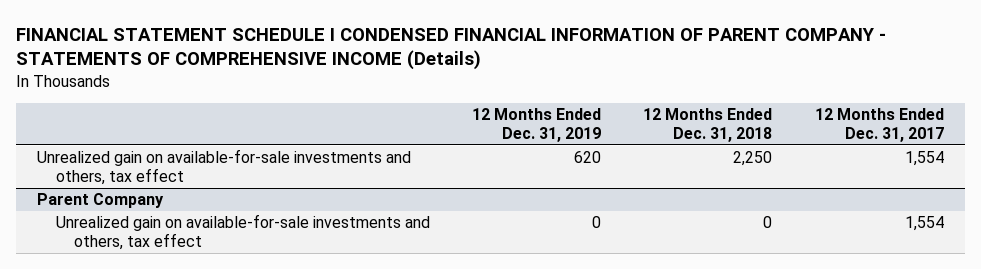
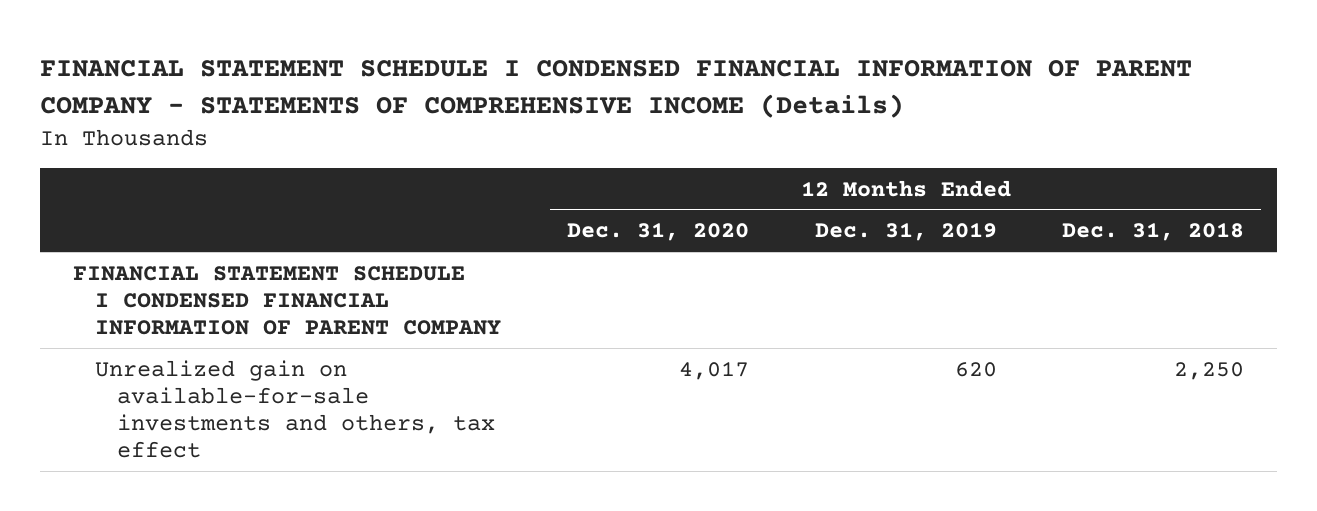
[814,108,944,142] 12 Months Ended Dec. 31, 2017 -> none
none -> [566,222,749,242] Dec. 31, 2020
none -> [72,265,501,335] FINANCIAL STATEMENT SCHEDULE I CONDENSED FINANCIAL INFORMATION OF PARENT COMPANY
[36,193,164,209] Parent Company -> none
[55,214,430,251] Unrealized gain on available-for-sale investments and others, tax effect -> none

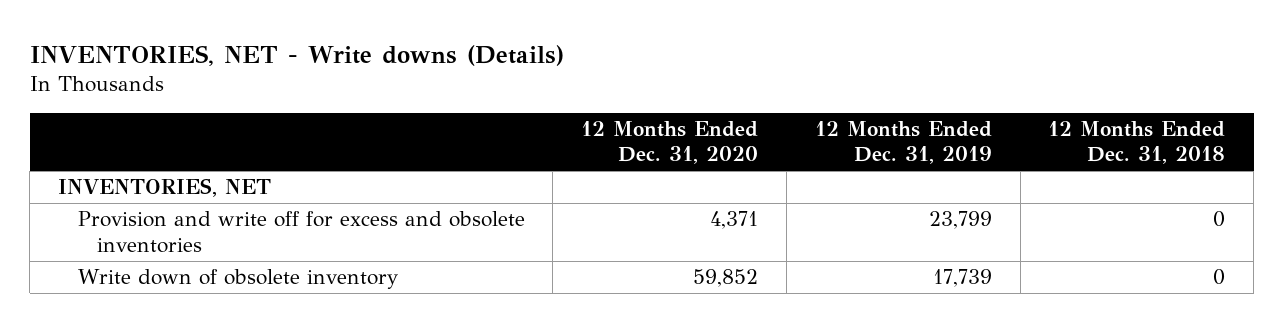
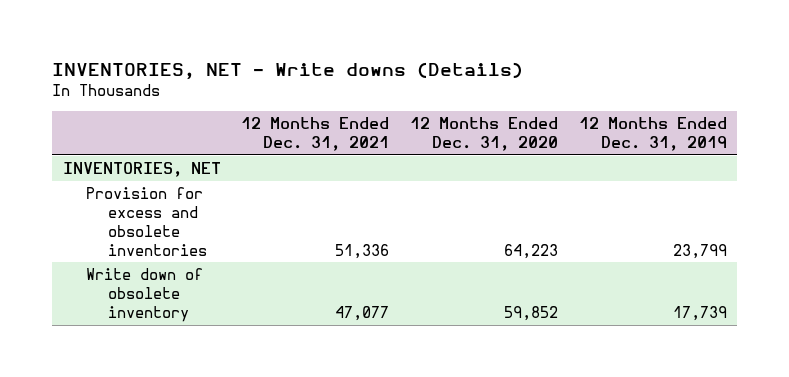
[1048,121,1226,165] 12 Months Ended Dec. 31, 2018 -> none
none -> [241,117,390,151] 12 Months Ended Dec. 31, 2021
[77,211,525,253] Provision and write off for excess and obsolete inventories -> [85,187,208,256] Provision for excess and obsolete inventories
[710,211,759,230] 4,371 -> [503,243,558,259] 64,223

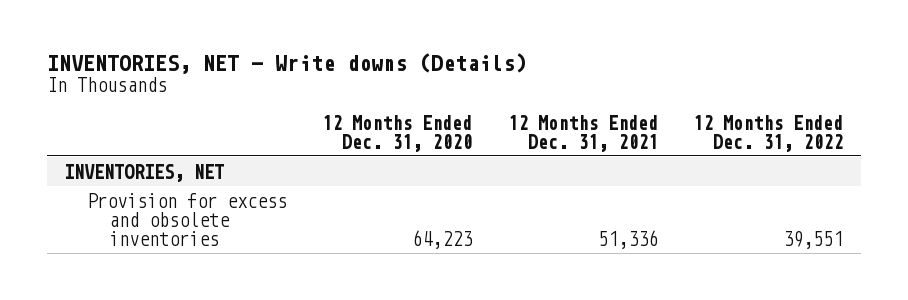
[578,117,727,151] 12 Months Ended Dec. 31, 2019 -> none
none -> [693,114,844,152] 12 Months Ended Dec. 31, 2022
[85,268,203,322] Write down of obsolete inventory -> none

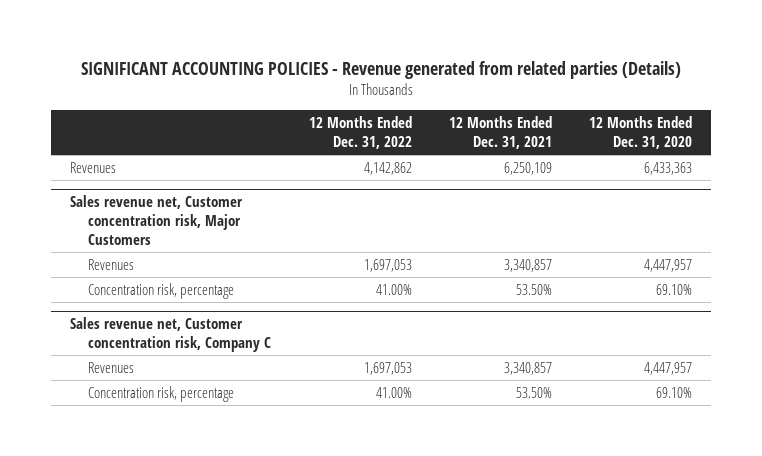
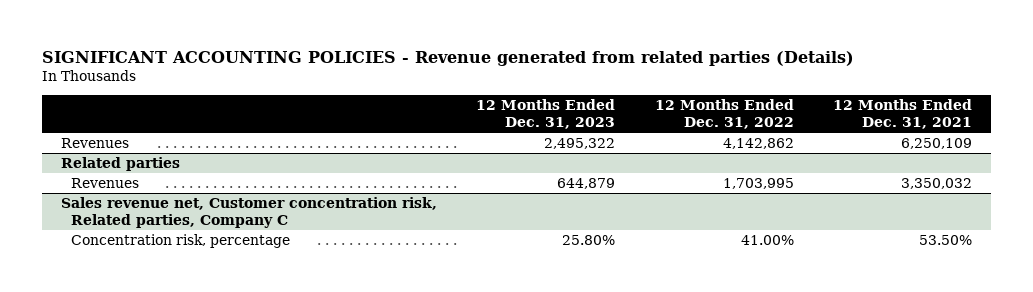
[589,116,693,149] 12 Months Ended Dec. 31, 2020 -> none
none -> [476,99,616,130] 12 Months Ended Dec. 31, 2023
[70,195,244,246] Sales revenue net, Customer concentration risk, Major Customers -> none
[88,282,235,299] Concentration risk, percentage -> none
[88,361,135,373] Revenues -> none
none -> [61,157,181,172] Related parties
[363,258,412,272] 1,697,053 -> [722,178,794,190] 1,703,995
[503,258,552,272] 3,340,857 -> [900,178,972,190] 3,350,032
[70,317,272,353] Sales revenue net, Customer concentration risk, Company C -> [61,197,438,228] Sales revenue net, Customer concentration risk, Related parties, Company C

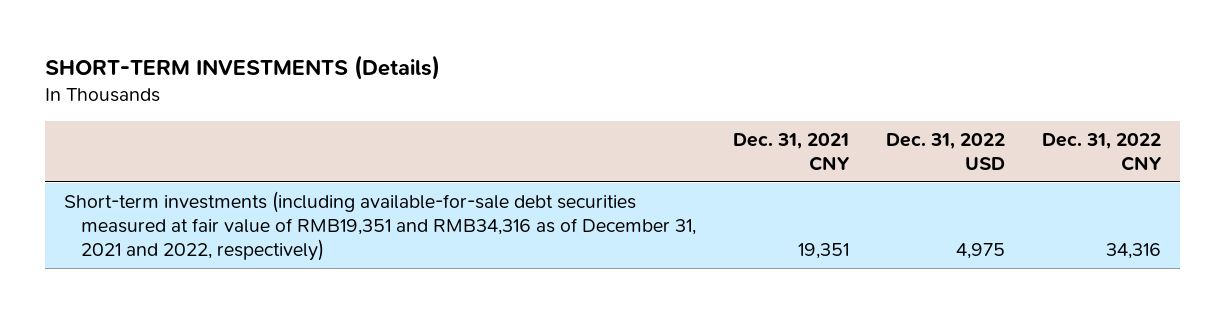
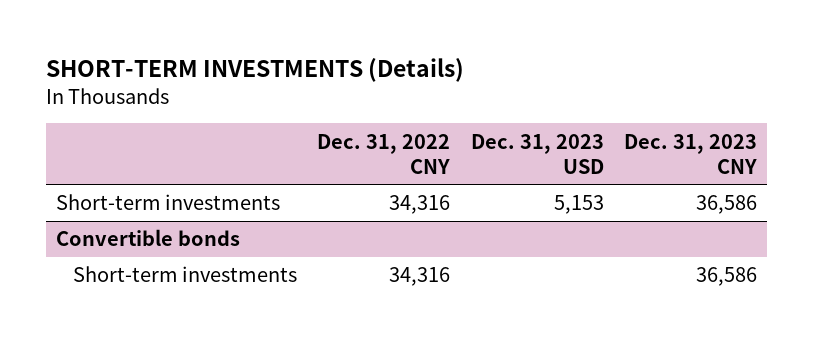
[733,132,851,171] Dec. 31, 2021 CNY -> none
[886,132,1006,170] Dec. 31, 2022 USD -> none
none -> [470,133,604,174] Dec. 31, 2023 USD
none -> [623,133,757,174] Dec. 31, 2023 CNY
[63,191,697,261] Short-term investments (including available-for-sale debt securities measured at fair value of RMB19,351 and RMB34,316 as of December 31, 2021 and 2022, respectively) -> [55,194,280,211] Short-term investments
none -> [55,229,240,247] Convertible bonds
none -> [72,266,297,283] Short-term investments

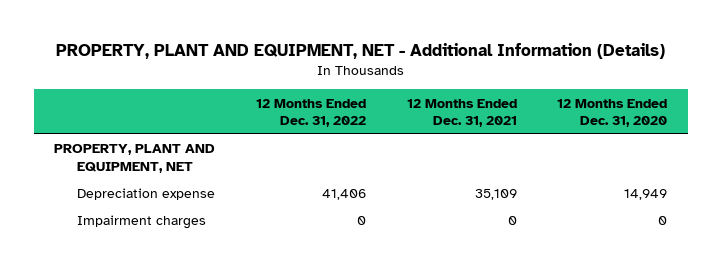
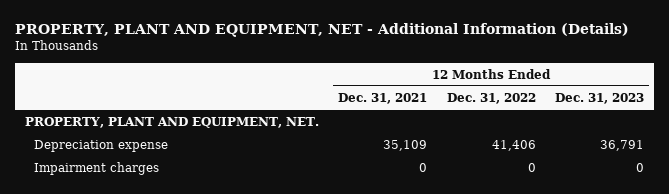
[557,98,668,128] 12 Months Ended Dec. 31, 2020 -> none
none -> [555,93,645,105] Dec. 31, 2023
[54,144,216,173] PROPERTY, PLANT AND EQUIPMENT, NET -> [24,117,319,129] PROPERTY, PLANT AND EQUIPMENT, NET.

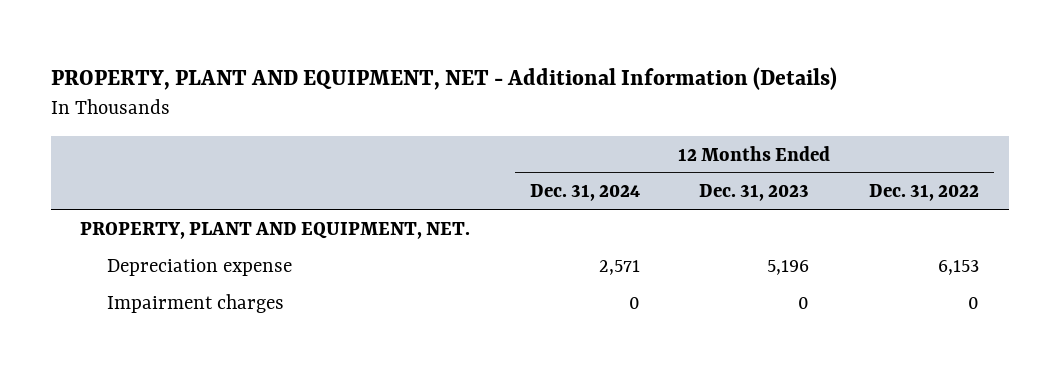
[338,93,428,105] Dec. 31, 2021 -> none
none -> [529,184,640,202] Dec. 31, 2024
[491,140,536,152] 41,406 -> [937,259,979,275] 6,153
[600,140,645,152] 36,791 -> [767,259,810,275] 5,196

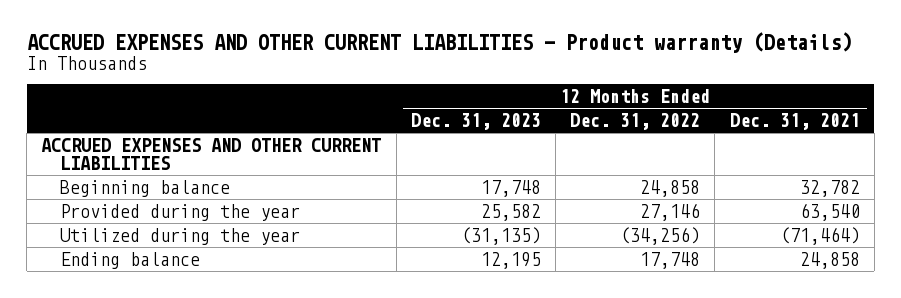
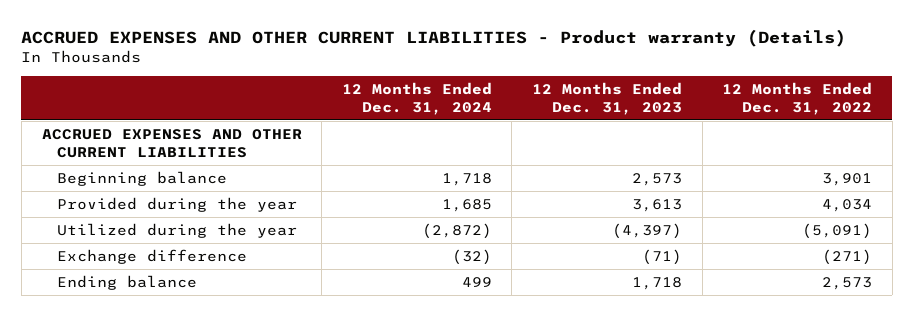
[729,113,860,131] Dec. 31, 2021 -> none
none -> [341,81,492,115] 12 Months Ended Dec. 31, 2024
[480,179,541,197] 17,748 -> [632,172,683,186] 2,573
[640,179,701,197] 24,858 -> [822,172,873,186] 3,901
[480,203,541,221] 25,582 -> [632,198,683,212] 3,613
[640,202,701,221] 27,146 -> [822,198,873,212] 4,034
[460,226,541,245] (31,135) -> [612,222,683,239] (4,397)
[620,226,701,245] (34,256) -> [802,222,873,239] (5,091)
none -> [57,248,248,264] Exchange difference
[480,251,541,269] 12,195 -> [632,276,683,290] 1,718
[640,251,701,269] 17,748 -> [822,276,873,290] 2,573

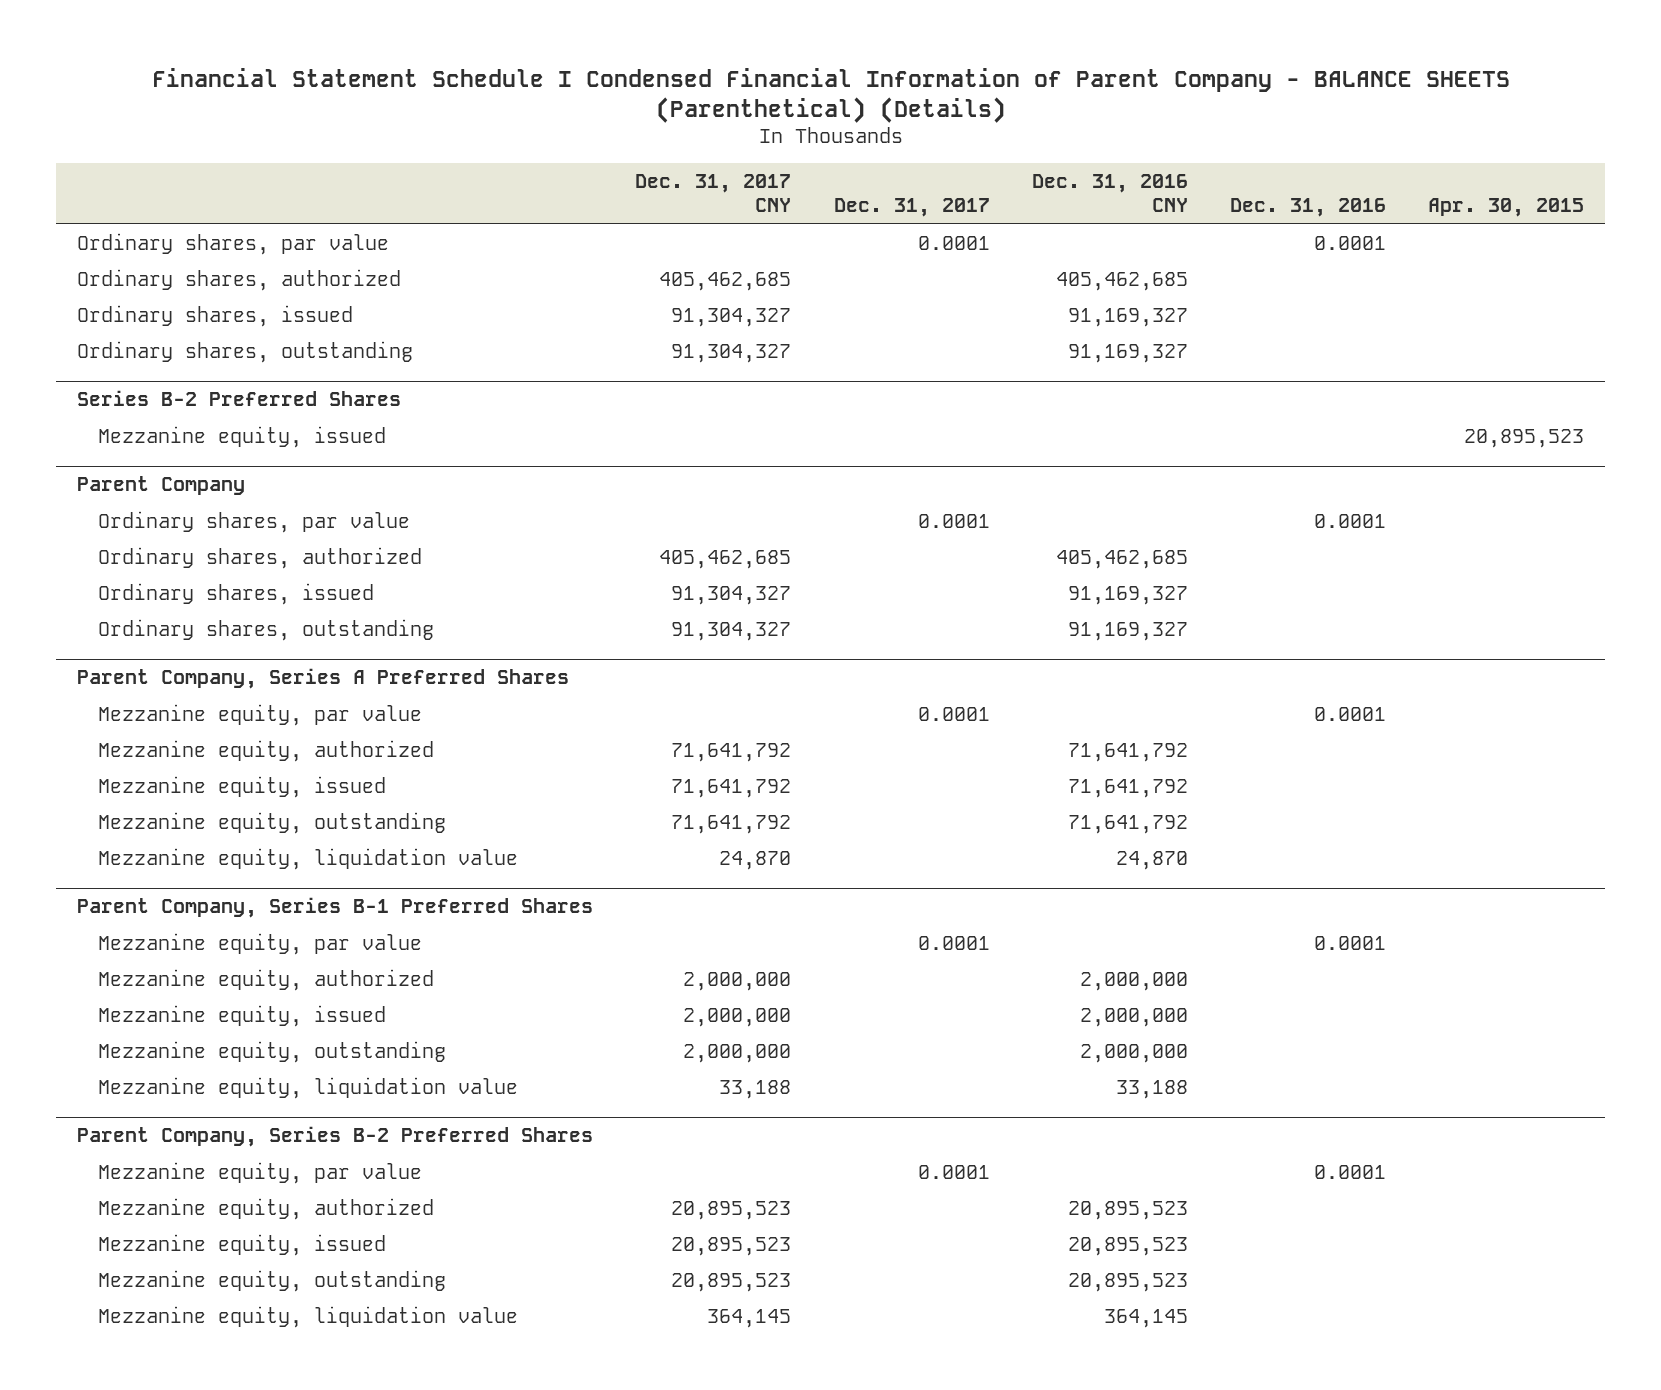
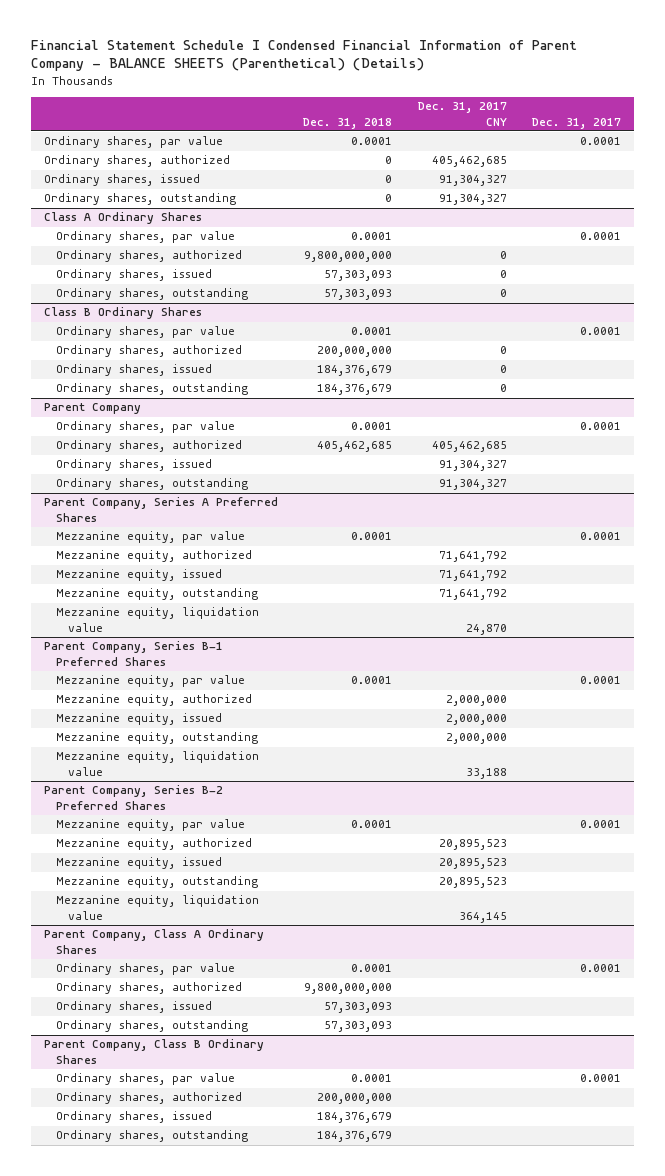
[1031,173,1188,213] Dec. 31, 2016 CNY -> none
[1229,198,1386,218] Dec. 31, 2016 -> none
[1427,198,1584,218] Apr. 30, 2015 -> none
none -> [303,117,393,129] Dec. 31, 2018
[77,390,402,407] Series B-2 Preferred Shares -> none
[97,426,386,449] Mezzanine equity, issued -> none
none -> [43,212,202,225] Class A Ordinary Shares
none -> [56,231,236,244] Ordinary shares, par value
none -> [56,250,243,263] Ordinary shares, authorized
none -> [56,269,213,282] Ordinary shares, issued
none -> [56,288,249,301] Ordinary shares, outstanding
none -> [43,307,202,320] Class B Ordinary Shares
none -> [56,326,236,339] Ordinary shares, par value
none -> [56,345,243,358] Ordinary shares, authorized
none -> [56,364,213,377] Ordinary shares, issued
none -> [56,383,249,396] Ordinary shares, outstanding
none -> [43,929,264,954] Parent Company, Class A Ordinary Shares
none -> [56,963,236,976] Ordinary shares, par value
none -> [56,982,243,995] Ordinary shares, authorized
none -> [56,1001,213,1014] Ordinary shares, issued
none -> [56,1020,249,1033] Ordinary shares, outstanding
none -> [43,1039,264,1064] Parent Company, Class B Ordinary Shares
none -> [56,1073,236,1086] Ordinary shares, par value
none -> [56,1092,243,1105] Ordinary shares, authorized
none -> [56,1111,213,1124] Ordinary shares, issued
none -> [56,1130,249,1143] Ordinary shares, outstanding

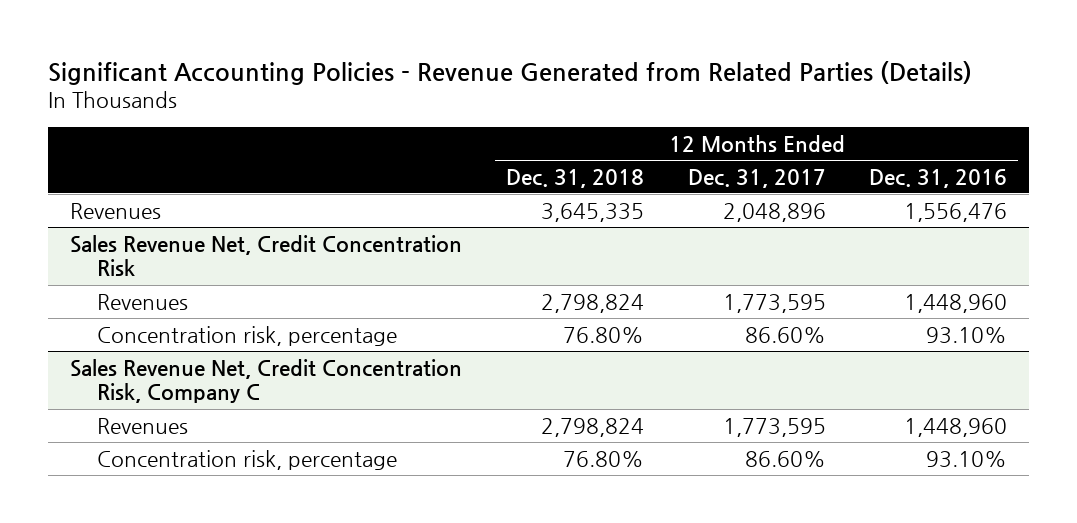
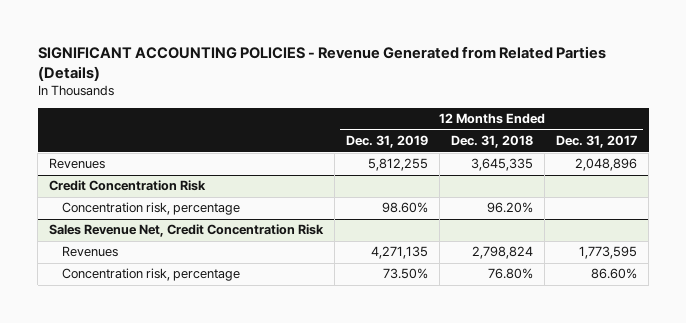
[48,60,973,85] Significant Accounting Policies - Revenue Generated from Related Parties (Details) -> [37,45,606,81] SIGNIFICANT ACCOUNTING POLICIES - Revenue Generated from Related Parties (Details)
[869,168,1008,188] Dec. 31, 2016 -> none
none -> [346,135,429,149] Dec. 31, 2019
none -> [49,180,207,192] Credit Concentration Risk
none -> [61,202,240,216] Concentration risk, percentage
[69,358,462,404] Sales Revenue Net, Credit Concentration Risk, Company C -> none
[96,417,188,434] Revenues -> none
[96,449,397,470] Concentration risk, percentage -> none

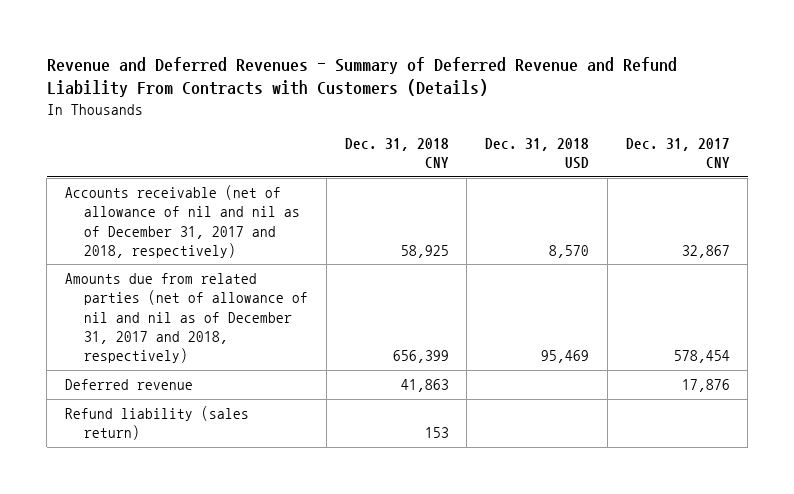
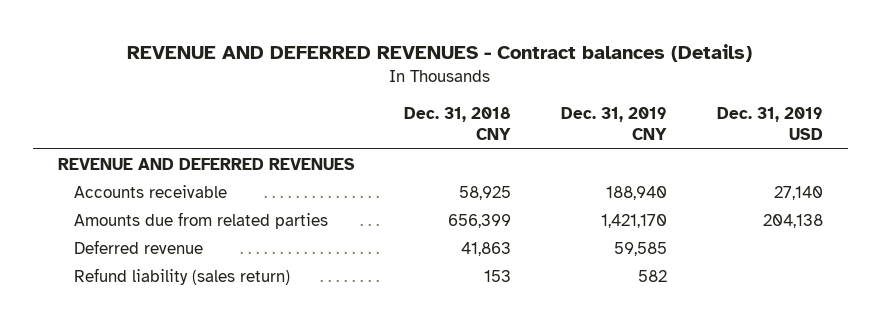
[46,56,677,98] Revenue and Deferred Revenues - Summary of Deferred Revenue and Refund Liability From Contracts with Customers (Details) -> [127,43,753,62] REVENUE AND DEFERRED REVENUES - Contract balances (Details)
[485,137,590,170] Dec. 31, 2018 USD -> none
[625,137,730,169] Dec. 31, 2017 CNY -> none
none -> [561,106,668,141] Dec. 31, 2019 CNY
none -> [717,106,824,141] Dec. 31, 2019 USD
none -> [57,157,355,170] REVENUE AND DEFERRED REVENUES
[64,185,301,258] Accounts receivable (net of allowance of nil and nil as of December 31, 2017 and 2018, respectively) -> [73,184,227,198] Accounts receivable
[64,273,309,363] Amounts due from related parties (net of allowance of nil and nil as of December 31, 2017 and 2018, respectively) -> [73,211,328,229] Amounts due from related parties

